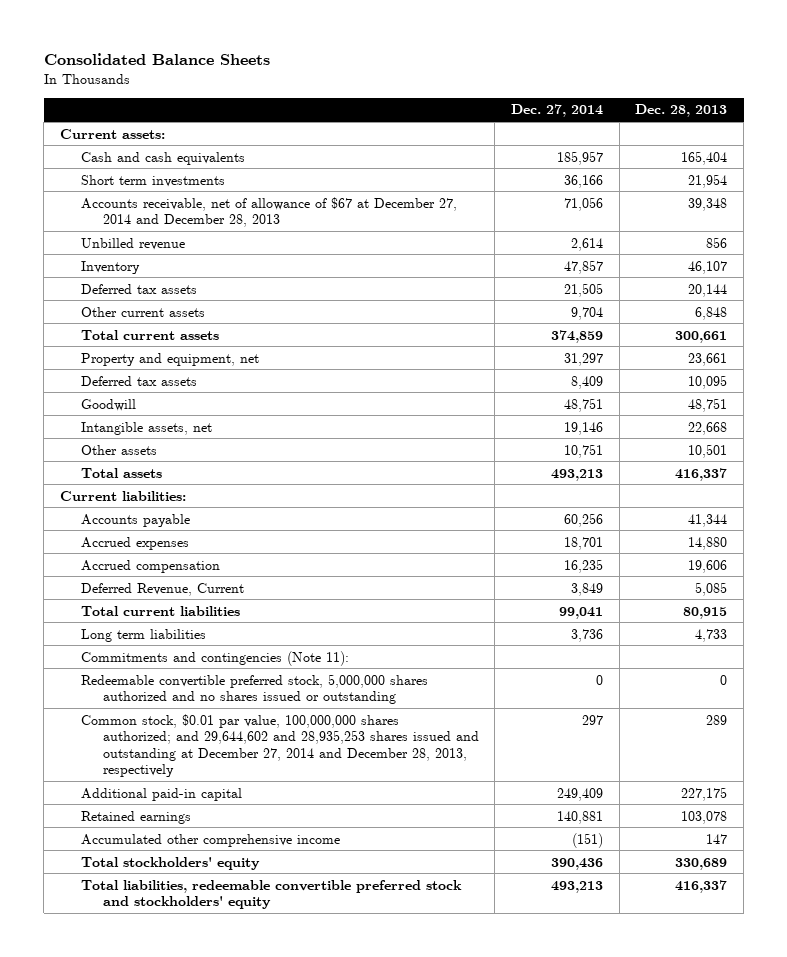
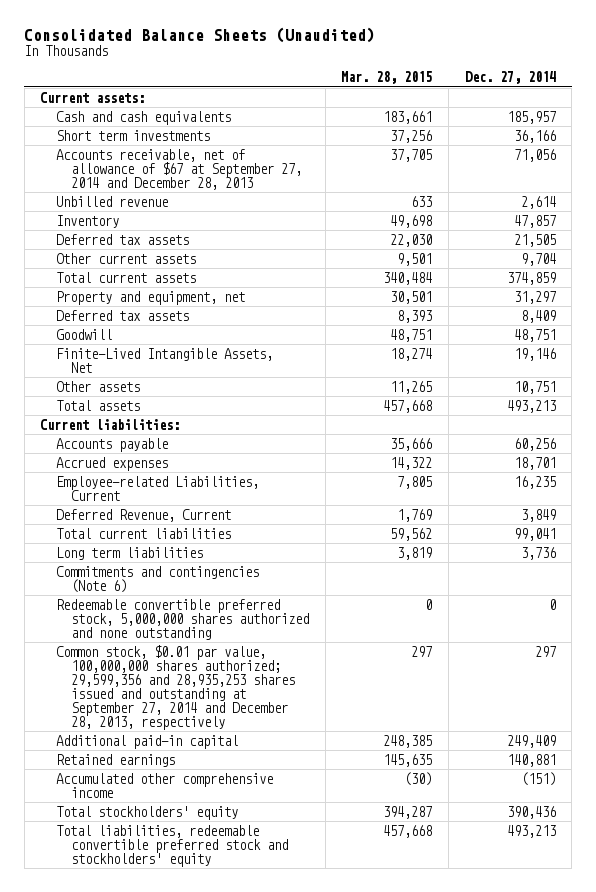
[43,53,270,66] Consolidated Balance Sheets -> [24,27,376,44] Consolidated Balance Sheets (Unaudited)
[635,104,728,118] Dec. 28, 2013 -> none
none -> [341,71,433,85] Mar. 28, 2015
[81,196,458,228] Accounts receivable, net of allowance of $67 at December 27, 2014 and December 28, 2013 -> [55,148,302,190] Accounts receivable, net of allowance of $67 at September 27, 2014 and December 28, 2013
[81,421,213,435] Intangible assets, net -> [55,347,273,373] Finite-Lived Intangible Assets, Net
[81,559,221,573] Accrued compensation -> [55,475,259,501] Employee-related Liabilities, Current
[81,650,350,666] Commitments and contingencies (Note 11): -> [55,565,259,593] Commitments and contingencies (Note 6)
[81,673,429,705] Redeemable convertible preferred stock, 5,000,000 shares authorized and no shares issued or outstanding -> [55,598,309,640] Redeemable convertible preferred stock, 5,000,000 shares authorized and none outstanding
[81,713,479,778] Common stock, $0.01 par value, 100,000,000 shares authorized; and 29,644,602 and 28,935,253 shares issued and outstanding at December 27, 2014 and December 28, 2013, respectively -> [55,644,295,730] Common stock, $0.01 par value, 100,000,000 shares authorized; 29,599,356 and 28,935,253 shares issued and outstanding at September 27, 2014 and December 28, 2013, respectively

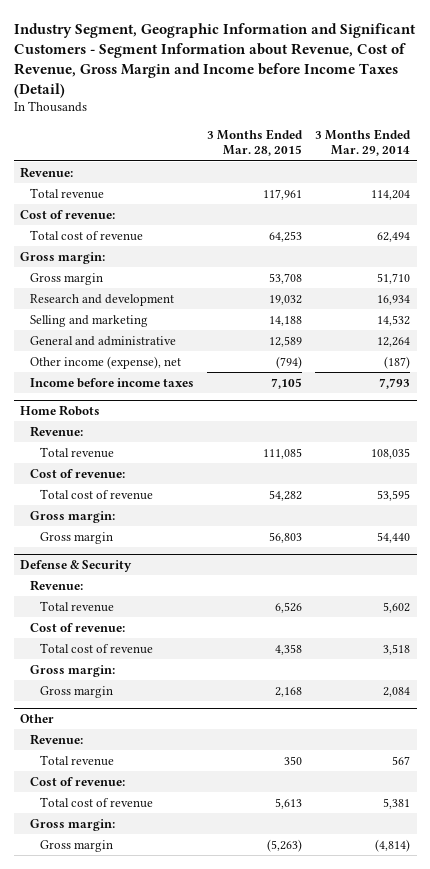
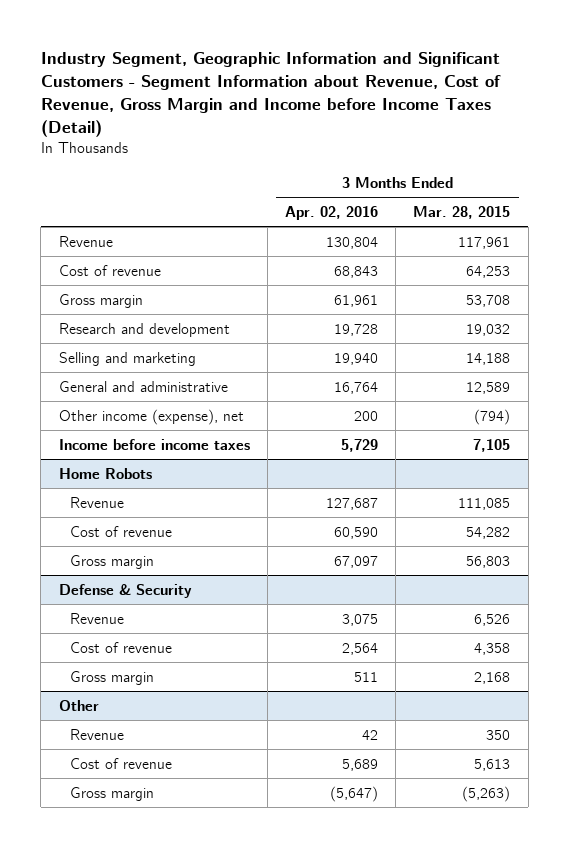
[315,129,412,157] 3 Months Ended Mar. 29, 2014 -> none
none -> [285,205,379,220] Apr. 02, 2016
[20,166,74,178] Revenue: -> none
[20,209,116,219] Cost of revenue: -> none
[20,251,106,264] Gross margin: -> none
[30,187,105,199] Total revenue -> [58,235,113,247] Revenue
[30,229,144,241] Total cost of revenue -> [58,264,161,276] Cost of revenue
[30,425,84,437] Revenue: -> none
[30,468,126,478] Cost of revenue: -> none
[30,510,116,523] Gross margin: -> none
[40,446,115,458] Total revenue -> [69,496,124,508] Revenue
[40,488,154,500] Total cost of revenue -> [69,525,172,537] Cost of revenue
[30,579,84,591] Revenue: -> none
[30,622,126,632] Cost of revenue: -> none
[30,664,116,677] Gross margin: -> none
[40,600,115,612] Total revenue -> [69,612,124,624] Revenue
[40,642,154,654] Total cost of revenue -> [69,641,172,653] Cost of revenue
[30,733,84,745] Revenue: -> none
[30,776,126,786] Cost of revenue: -> none
[30,818,116,831] Gross margin: -> none
[40,754,115,766] Total revenue -> [69,728,124,740] Revenue
[40,796,154,808] Total cost of revenue -> [69,757,172,769] Cost of revenue

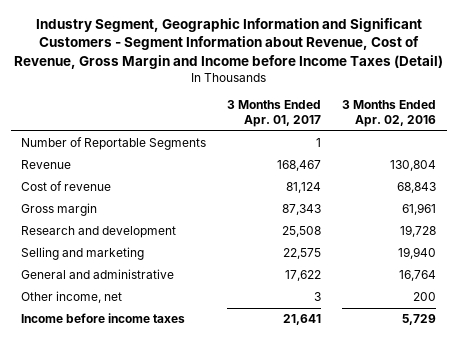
[413,205,511,219] Mar. 28, 2015 -> none
none -> [227,100,322,127] 3 Months Ended Apr. 01, 2017
none -> [21,137,207,151] Number of Reportable Segments
[58,408,244,425] Other income (expense), net -> [21,291,123,304] Other income, net
[58,467,152,479] Home Robots -> none
[69,496,124,508] Revenue -> none
[69,525,172,537] Cost of revenue -> none
[69,554,154,569] Gross margin -> none
[58,583,192,598] Defense & Security -> none
[69,612,124,624] Revenue -> none
[69,641,172,653] Cost of revenue -> none
[69,670,154,685] Gross margin -> none
[58,699,99,711] Other -> none
[69,728,124,740] Revenue -> none
[69,757,172,769] Cost of revenue -> none
[69,786,154,801] Gross margin -> none

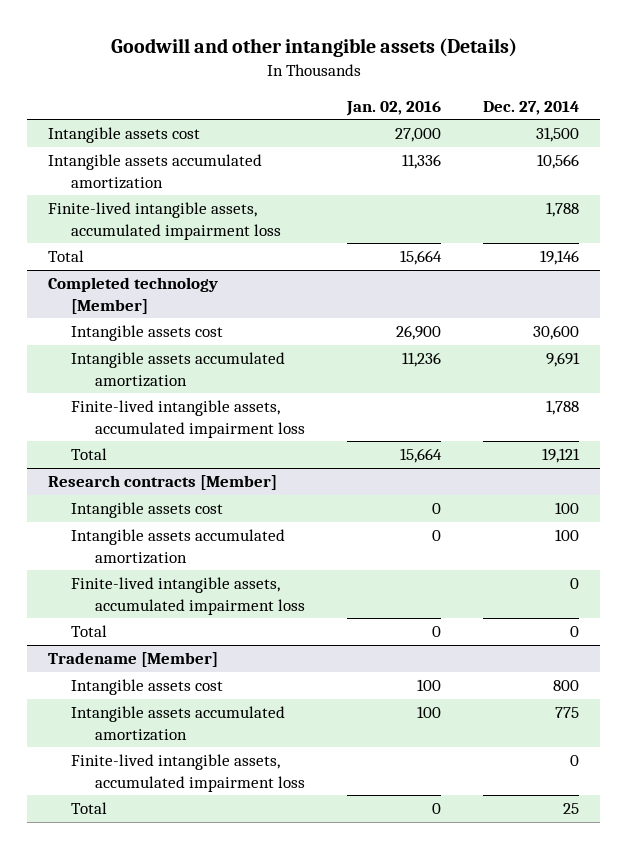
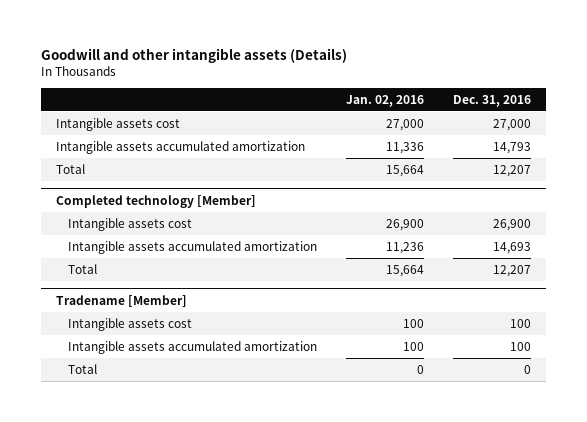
[483,100,580,115] Dec. 27, 2014 -> none
none -> [453,94,532,107] Dec. 31, 2016
[48,202,282,240] Finite-lived intangible assets, accumulated impairment loss -> none
[71,400,305,438] Finite-lived intangible assets, accumulated impairment loss -> none
[48,475,278,491] Research contracts [Member] -> none
[71,502,224,519] Intangible assets cost -> none
[71,529,286,564] Intangible assets accumulated amortization -> none
[71,577,305,615] Finite-lived intangible assets, accumulated impairment loss -> none
[71,625,108,638] Total -> none
[71,754,305,792] Finite-lived intangible assets, accumulated impairment loss -> none

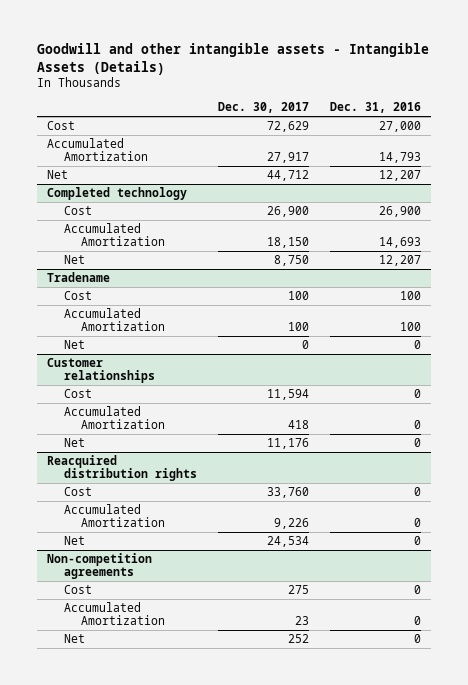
[41,47,348,63] Goodwill and other intangible assets (Details) -> [36,43,429,75] Goodwill and other intangible assets - Intangible Assets (Details)
[346,94,425,107] Jan. 02, 2016 -> none
none -> [217,102,309,114] Dec. 30, 2017
[55,118,180,132] Intangible assets cost -> [47,121,76,131] Cost
[55,141,305,155] Intangible assets accumulated amortization -> [47,138,148,162] Accumulated Amortization
[55,164,85,175] Total -> [47,170,69,180] Net
[55,194,256,208] Completed technology [Member] -> [47,187,188,201] Completed technology
[67,218,192,232] Intangible assets cost -> [63,206,92,216] Cost
[67,241,317,255] Intangible assets accumulated amortization -> [63,223,165,247] Accumulated Amortization
[67,264,97,275] Total -> [63,255,85,265] Net
[55,294,187,307] Tradename [Member] -> [47,272,111,283] Tradename
[67,318,192,332] Intangible assets cost -> [63,291,92,301] Cost
[67,341,317,355] Intangible assets accumulated amortization -> [63,308,165,332] Accumulated Amortization
[67,364,97,375] Total -> [63,340,85,350] Net
none -> [47,358,155,384] Customer relationships
none -> [63,389,92,399] Cost
none -> [63,406,165,430] Accumulated Amortization
none -> [63,438,85,448] Net
none -> [47,455,197,482] Reacquired distribution rights
none -> [63,487,92,497] Cost
none -> [63,504,165,528] Accumulated Amortization
none -> [63,536,85,546] Net
none -> [47,553,153,580] Non-competition agreements
none -> [63,585,92,595] Cost
none -> [63,602,165,626] Accumulated Amortization
none -> [63,634,85,644] Net

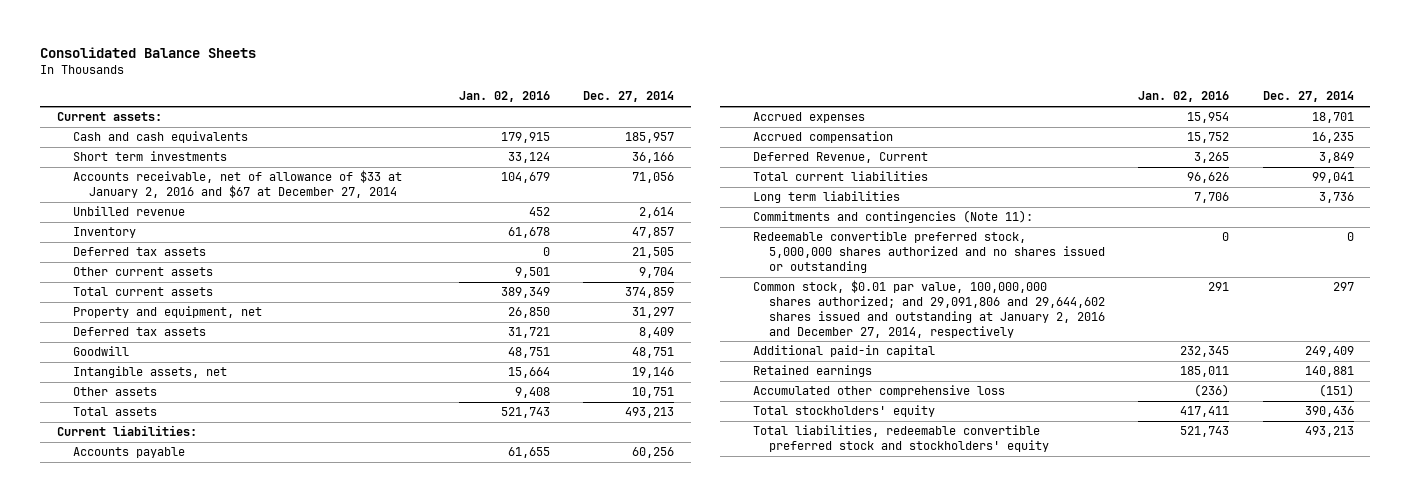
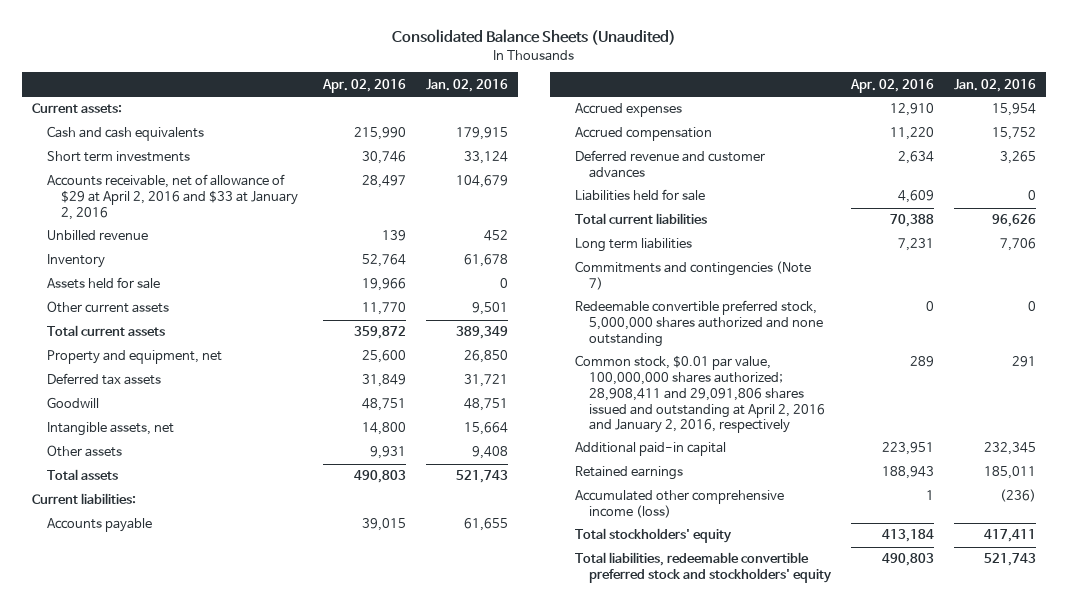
[40,47,257,59] Consolidated Balance Sheets -> [392,29,677,46] Consolidated Balance Sheets (Unaudited)
[582,91,674,103] Dec. 27, 2014 -> none
none -> [322,78,407,93] Apr. 02, 2016
[73,170,403,199] Accounts receivable, net of allowance of $33 at January 2, 2016 and $67 at December 27, 2014 -> [46,174,299,220] Accounts receivable, net of allowance of $29 at April 2, 2016 and $33 at January 2, 2016
[73,247,207,257] Deferred tax assets -> none
none -> [46,277,160,290] Assets held for sale
[752,152,928,164] Deferred Revenue, Current -> [574,150,765,179] Deferred revenue and customer advances
none -> [574,189,705,202] Liabilities held for sale
[752,210,1033,224] Commitments and contingencies (Note 11): -> [574,261,811,291] Commitments and contingencies (Note 7)
[752,231,1106,273] Redeemable convertible preferred stock, 5,000,000 shares authorized and no shares issued or outstanding -> [574,300,824,347] Redeemable convertible preferred stock, 5,000,000 shares authorized and none outstanding
[752,280,1106,338] Common stock, $0.01 par value, 100,000,000 shares authorized; and 29,091,806 and 29,644,602 shares issued and outstanding at January 2, 2016 and December 27, 2014, respectively -> [574,355,826,434] Common stock, $0.01 par value, 100,000,000 shares authorized; 28,908,411 and 29,091,806 shares issued and outstanding at April 2, 2016 and January 2, 2016, respectively
[752,385,1005,398] Accumulated other comprehensive loss -> [574,490,784,519] Accumulated other comprehensive income (loss)

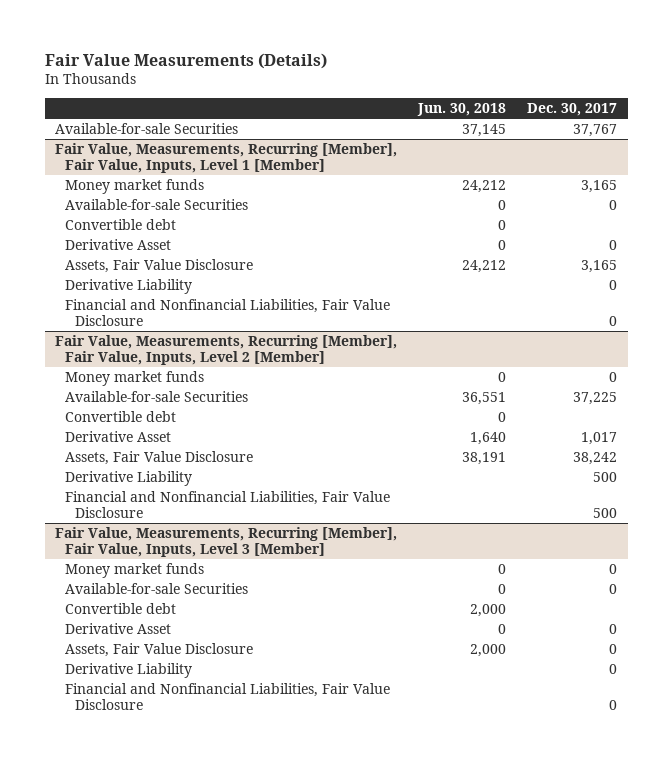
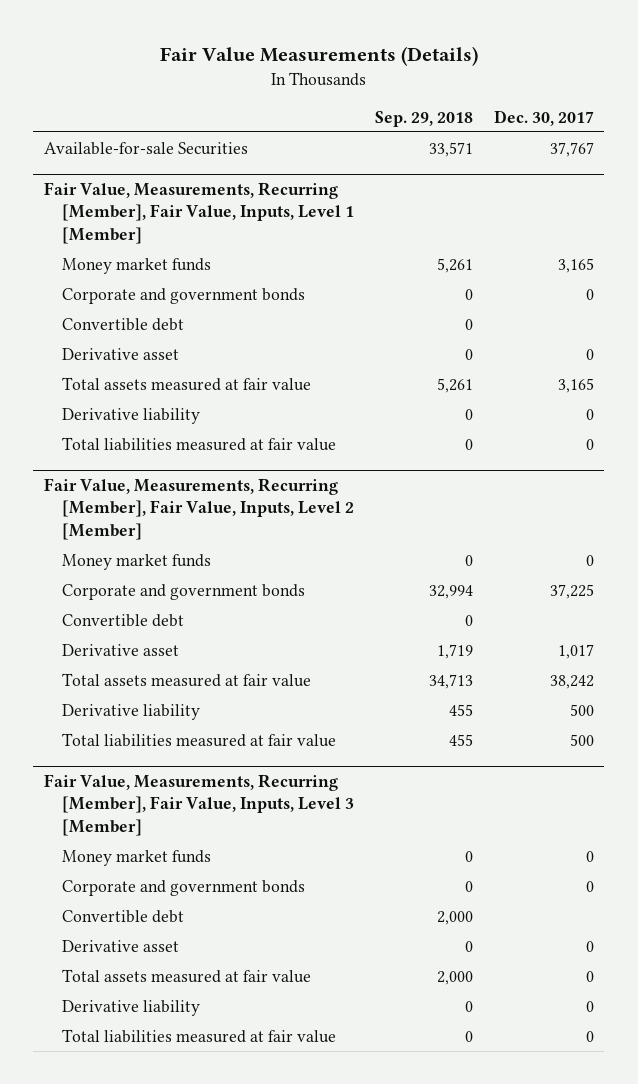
[417,103,507,117] Jun. 30, 2018 -> none
none -> [375,110,474,127] Sep. 29, 2018
[65,199,249,211] Available-for-sale Securities -> [62,287,306,304] Corporate and government bonds
[65,239,172,251] Derivative Asset -> [62,347,180,360] Derivative asset
[65,259,254,274] Assets, Fair Value Disclosure -> [62,376,312,391] Total assets measured at fair value
[65,279,193,295] Derivative Liability -> [62,407,201,424] Derivative liability
[65,299,391,327] Financial and Nonfinancial Liabilities, Fair Value Disclosure -> [62,436,337,451] Total liabilities measured at fair value
[65,391,249,403] Available-for-sale Securities -> [62,583,306,600] Corporate and government bonds
[65,431,172,443] Derivative Asset -> [62,643,180,656] Derivative asset
[65,451,254,466] Assets, Fair Value Disclosure -> [62,672,312,687] Total assets measured at fair value
[65,471,193,487] Derivative Liability -> [62,703,201,720] Derivative liability
[65,491,391,519] Financial and Nonfinancial Liabilities, Fair Value Disclosure -> [62,732,337,747] Total liabilities measured at fair value
[65,583,249,595] Available-for-sale Securities -> [62,879,306,896] Corporate and government bonds
[65,623,172,635] Derivative Asset -> [62,939,180,952] Derivative asset
[65,643,254,658] Assets, Fair Value Disclosure -> [62,968,312,983] Total assets measured at fair value
[65,663,193,679] Derivative Liability -> [62,999,201,1016] Derivative liability
[65,683,391,711] Financial and Nonfinancial Liabilities, Fair Value Disclosure -> [62,1028,337,1043] Total liabilities measured at fair value

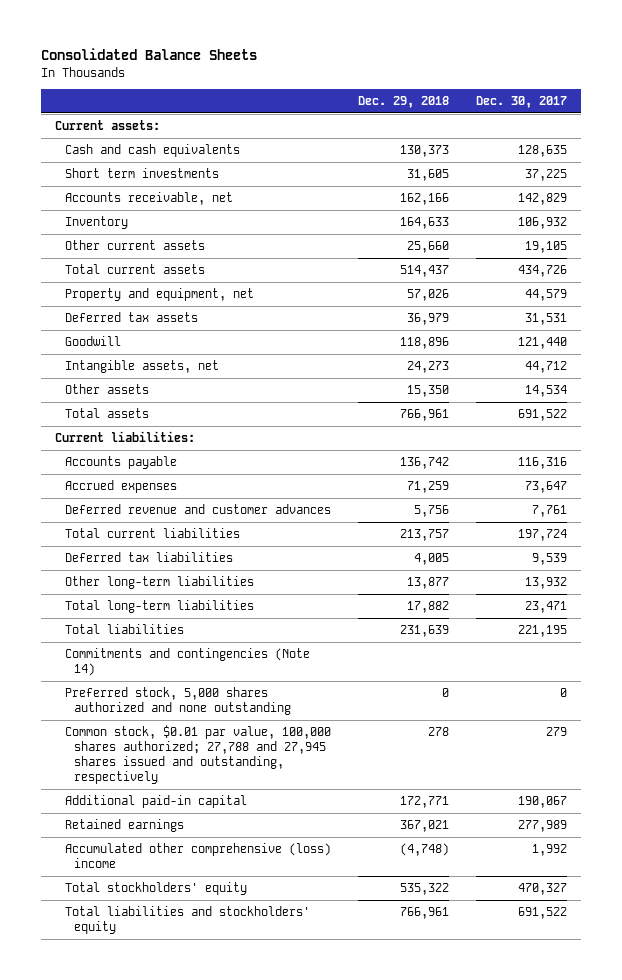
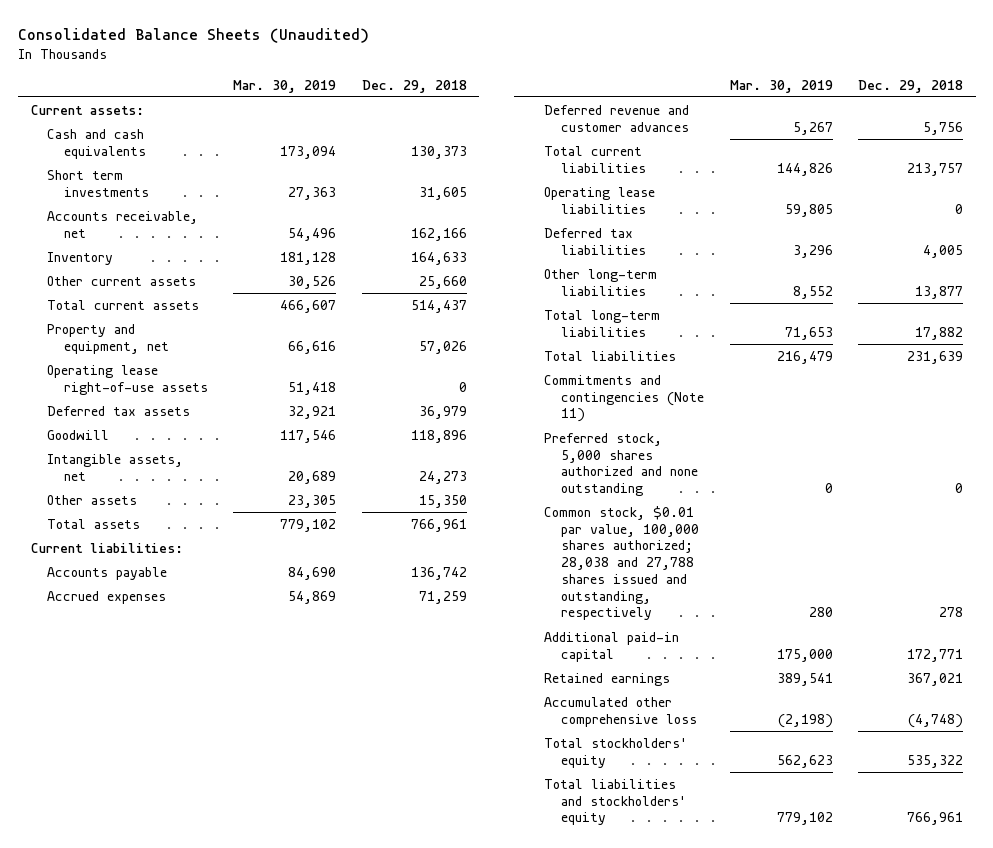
[41,48,258,61] Consolidated Balance Sheets -> [17,27,369,43] Consolidated Balance Sheets (Unaudited)
[476,96,568,109] Dec. 30, 2017 -> none
none -> [233,79,337,93] Mar. 30, 2019
none -> [47,364,209,395] Operating lease right-of-use assets
none -> [543,186,655,214] Operating lease liabilities
[64,648,310,677] Commitments and contingencies (Note 14) -> [543,374,704,423] Commitments and contingencies (Note 11)
[64,725,331,784] Common stock, $0.01 par value, 100,000 shares authorized; 27,788 and 27,945 shares issued and outstanding, respectively -> [543,505,699,621] Common stock, $0.01 par value, 100,000 shares authorized; 28,038 and 27,788 shares issued and outstanding, respectively
[64,843,331,869] Accumulated other comprehensive (loss) income -> [543,696,697,727] Accumulated other comprehensive loss

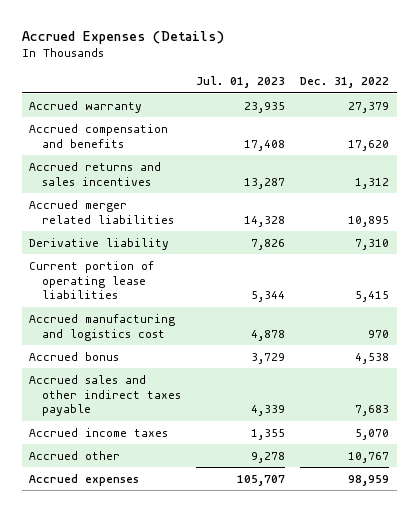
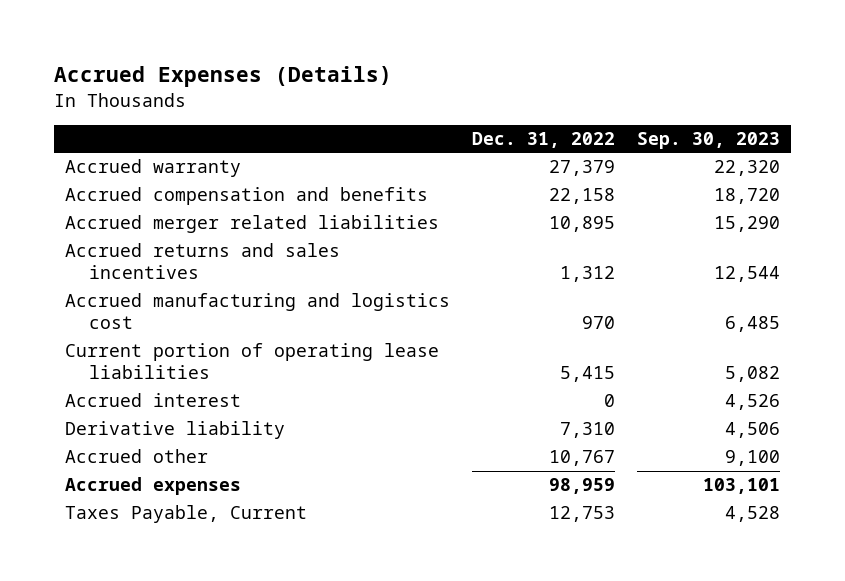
[196,76,286,89] Jul. 01, 2023 -> none
none -> [636,132,780,150] Sep. 30, 2023
[348,139,390,151] 17,620 -> [548,188,615,205] 22,158
[29,161,162,186] Accrued returns and sales incentives -> [65,243,341,280] Accrued returns and sales incentives
[29,351,120,361] Accrued bonus -> none
[29,374,182,417] Accrued sales and other indirect taxes payable -> none
[29,427,169,437] Accrued income taxes -> none
[29,260,155,300] Current portion of operating lease liabilities -> [65,343,440,380] Current portion of operating lease liabilities
none -> [65,393,242,408] Accrued interest
[29,237,170,250] Derivative liability -> [65,421,286,440] Derivative liability
none -> [65,505,308,524] Taxes Payable, Current

